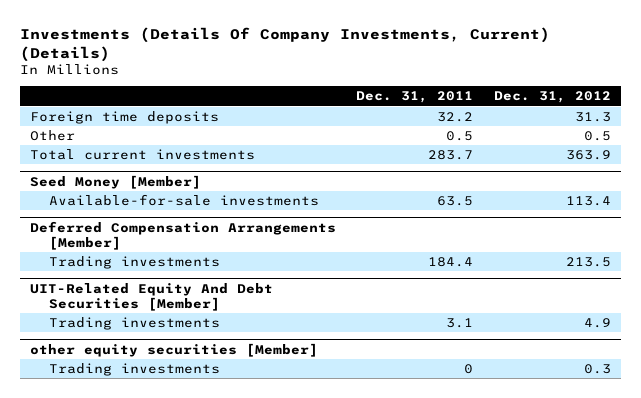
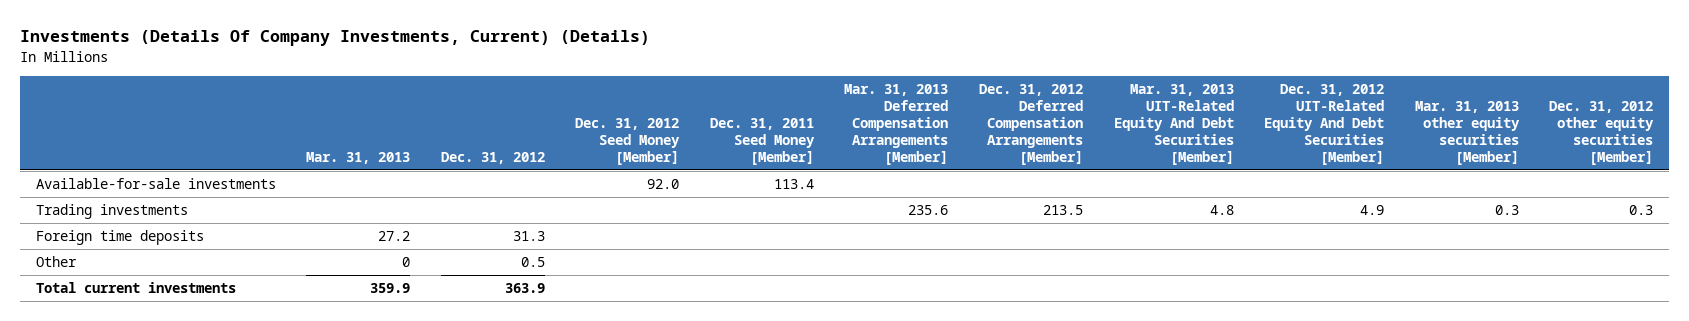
[356,91,474,104] Dec. 31, 2011 -> none
none -> [306,151,411,164] Mar. 31, 2013
none -> [575,117,681,165] Dec. 31, 2012 Seed Money [Member]
none -> [709,117,815,165] Dec. 31, 2011 Seed Money [Member]
none -> [844,83,949,165] Mar. 31, 2013 Deferred Compensation Arrangements [Member]
none -> [979,83,1084,165] Dec. 31, 2012 Deferred Compensation Arrangements [Member]
none -> [1113,83,1234,165] Mar. 31, 2013 UIT-Related Equity And Debt Securities [Member]
none -> [1264,83,1385,165] Dec. 31, 2012 UIT-Related Equity And Debt Securities [Member]
none -> [1414,100,1520,165] Mar. 31, 2013 other equity securities [Member]
none -> [1549,100,1655,165] Dec. 31, 2012 other equity securities [Member]
none -> [35,178,276,190] Available-for-sale investments
none -> [35,204,188,220] Trading investments
[29,174,201,189] Seed Money [Member] -> none
[48,194,319,207] Available-for-sale investments -> none
[29,220,336,250] Deferred Compensation Arrangements [Member] -> none
[48,256,220,270] Trading investments -> none
[29,282,273,311] UIT-Related Equity And Debt Securities [Member] -> none
[48,317,220,331] Trading investments -> none
[29,342,318,357] other equity securities [Member] -> none
[48,363,220,377] Trading investments -> none

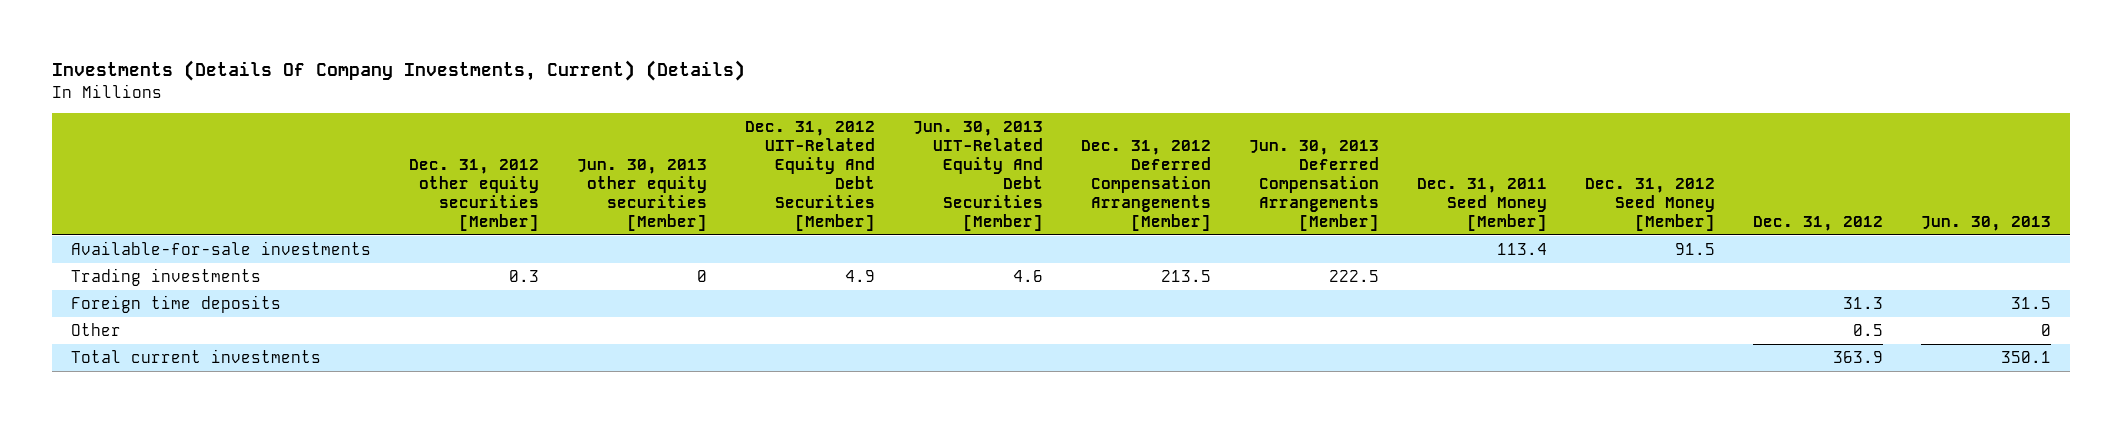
[306,151,411,164] Mar. 31, 2013 -> none
[844,83,949,165] Mar. 31, 2013 Deferred Compensation Arrangements [Member] -> none
[1113,83,1234,165] Mar. 31, 2013 UIT-Related Equity And Debt Securities [Member] -> none
[1414,100,1520,165] Mar. 31, 2013 other equity securities [Member] -> none
none -> [576,159,707,231] Jun. 30, 2013 other equity securities [Member]
none -> [912,121,1043,231] Jun. 30, 2013 UIT-Related Equity And Debt Securities [Member]
none -> [1249,140,1380,231] Jun. 30, 2013 Deferred Compensation Arrangements [Member]
none -> [1921,215,2052,231] Jun. 30, 2013
[647,179,680,190] 92.0 -> [1675,243,1716,256] 91.5

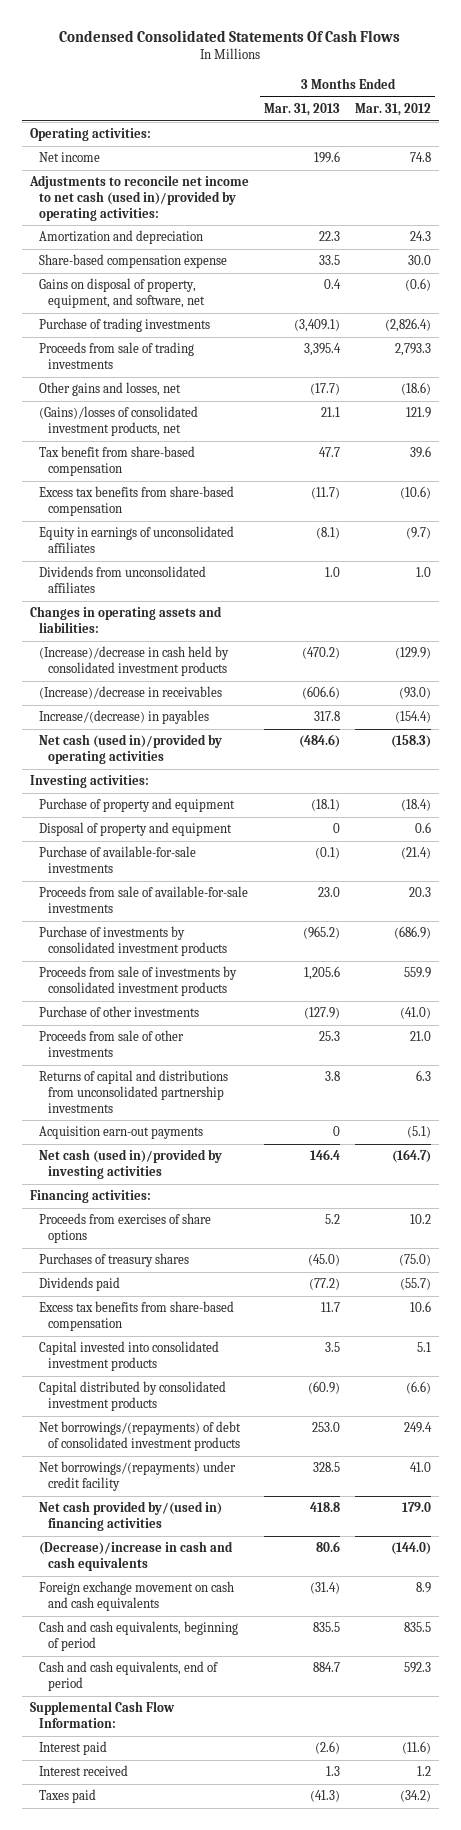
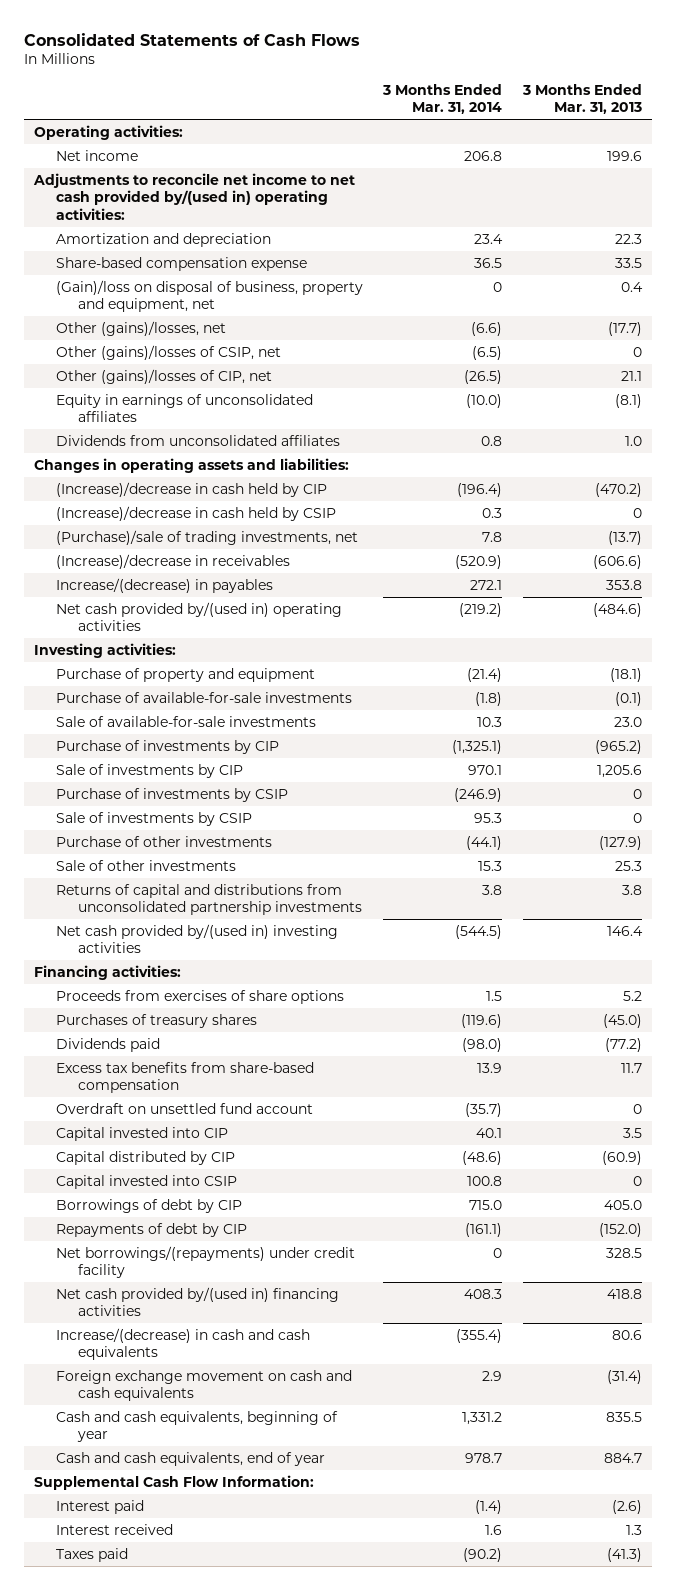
[59,29,401,42] Condensed Consolidated Statements Of Cash Flows -> [24,32,361,46] Consolidated Statements of Cash Flows
[355,102,432,116] Mar. 31, 2012 -> none
none -> [382,83,503,115] 3 Months Ended Mar. 31, 2014
[28,175,249,221] Adjustments to reconcile net income to net cash (used in)/provided by operating activities: -> [33,172,356,220] Adjustments to reconcile net income to net cash provided by/(used in) operating activities:
[38,318,210,333] Purchase of trading investments -> none
[38,342,194,370] Proceeds from sale of trading investments -> none
[38,446,195,477] Tax benefit from share-based compensation -> none
[38,486,234,517] Excess tax benefits from share-based compensation -> none
[38,278,206,309] Gains on disposal of property, equipment, and software, net -> [55,279,363,313] (Gain)/loss on disposal of business, property and equipment, net
[38,382,181,397] Other gains and losses, net -> [55,320,226,336] Other (gains)/losses, net
none -> [55,344,281,360] Other (gains)/losses of CSIP, net
[38,406,198,437] (Gains)/losses of consolidated investment products, net -> [55,368,272,384] Other (gains)/losses of CIP, net
[38,646,229,677] (Increase)/decrease in cash held by consolidated investment products -> [55,481,327,497] (Increase)/decrease in cash held by CIP
none -> [55,505,336,521] (Increase)/decrease in cash held by CSIP
none -> [55,529,358,545] (Purchase)/sale of trading investments, net
[313,711,340,722] 317.8 -> [605,579,642,590] 353.8
[38,734,222,765] Net cash (used in)/provided by operating activities -> [55,601,342,632] Net cash provided by/(used in) operating activities
[38,822,232,837] Disposal of property and equipment -> none
[38,886,248,914] Proceeds from sale of available-for-sale investments -> [55,715,316,727] Sale of available-for-sale investments
[38,926,228,957] Purchase of investments by consolidated investment products -> [55,739,279,754] Purchase of investments by CIP
[38,966,237,997] Proceeds from sale of investments by consolidated investment products -> [55,763,243,778] Sale of investments by CIP
none -> [55,787,288,802] Purchase of investments by CSIP
none -> [55,811,252,826] Sale of investments by CSIP
[38,1030,184,1058] Proceeds from sale of other investments -> [55,859,236,871] Sale of other investments
[38,1126,203,1140] Acquisition earn-out payments -> none
[38,1149,222,1180] Net cash (used in)/provided by investing activities -> [55,923,338,954] Net cash provided by/(used in) investing activities
none -> [55,1102,313,1114] Overdraft on unsettled fund account
[38,1341,219,1372] Capital invested into consolidated investment products -> [55,1126,228,1141] Capital invested into CIP
[38,1381,226,1412] Capital distributed by consolidated investment products -> [55,1150,235,1165] Capital distributed by CIP
none -> [55,1174,237,1189] Capital invested into CSIP
none -> [55,1198,242,1213] Borrowings of debt by CIP
[38,1421,241,1452] Net borrowings/(repayments) of debt of consolidated investment products -> [55,1222,247,1237] Repayments of debt by CIP
[311,1422,340,1433] 253.0 -> [598,1222,642,1237] (152.0)
[38,1541,233,1572] (Decrease)/increase in cash and cash equivalents -> [55,1327,310,1361] Increase/(decrease) in cash and cash equivalents
[38,1621,238,1652] Cash and cash equivalents, beginning of period -> [55,1410,338,1443] Cash and cash equivalents, beginning of year
[38,1661,218,1692] Cash and cash equivalents, end of period -> [55,1451,325,1466] Cash and cash equivalents, end of year

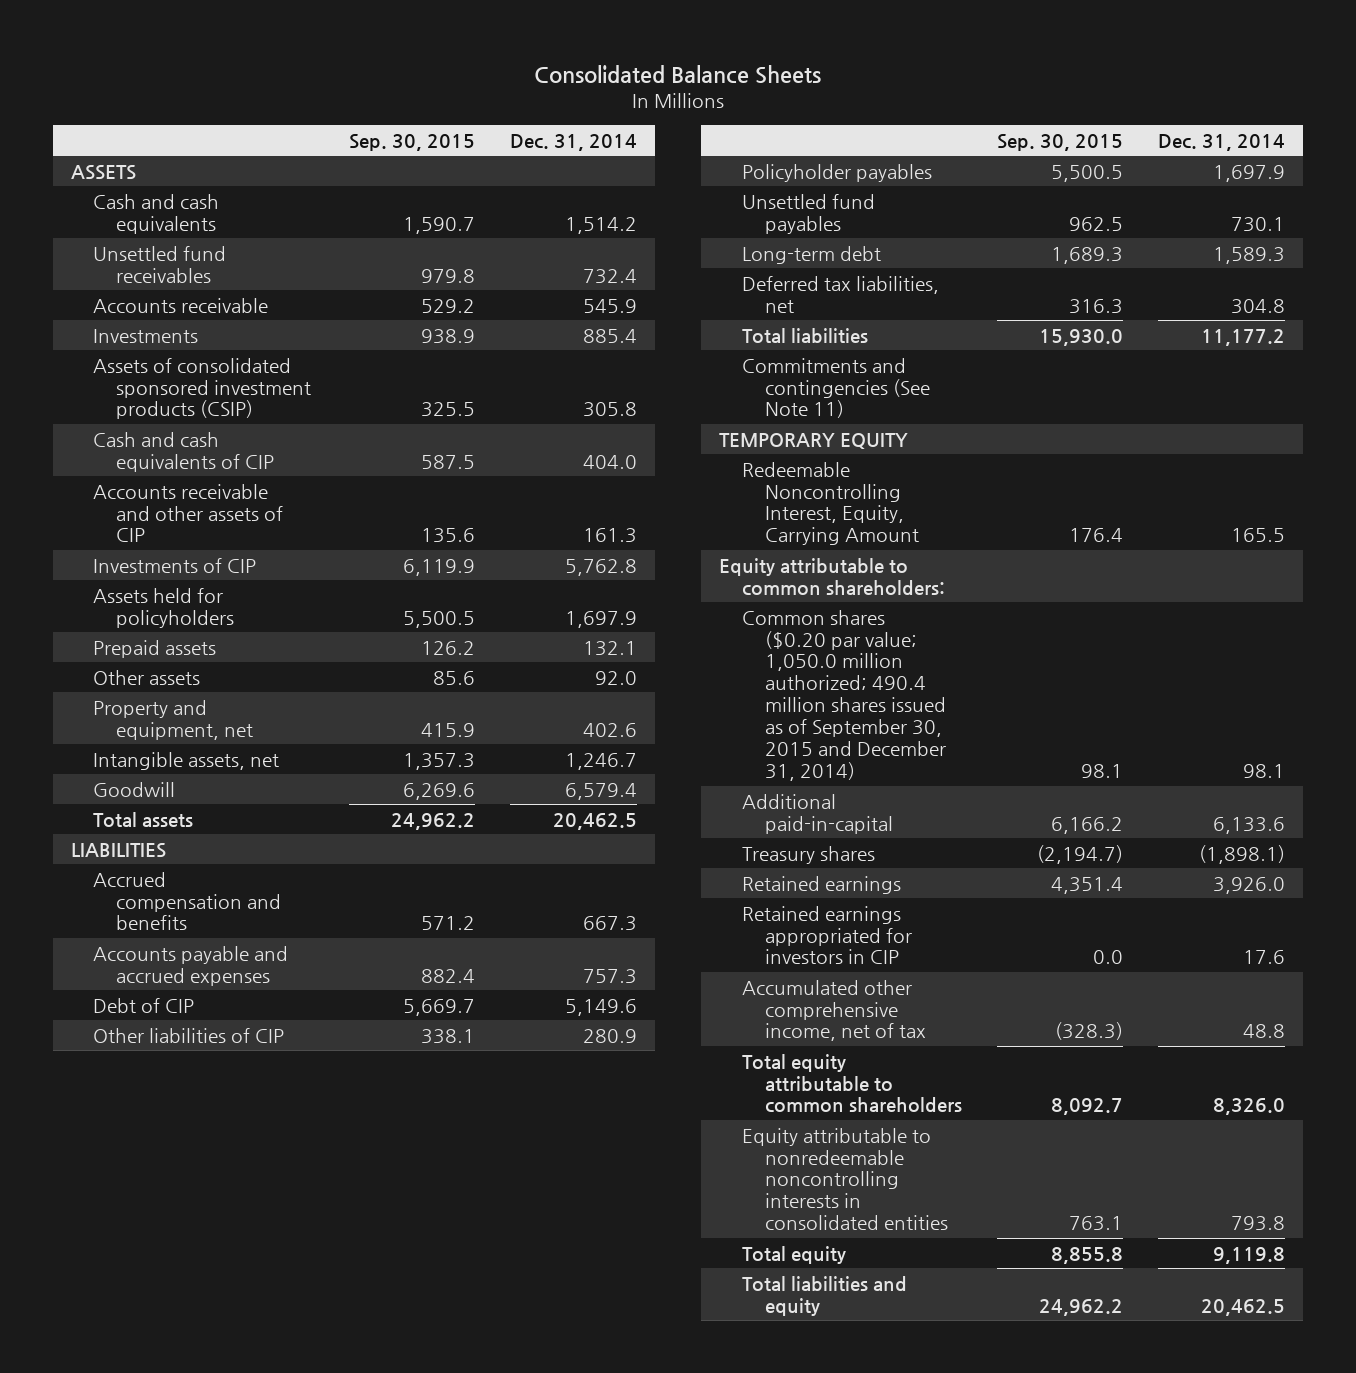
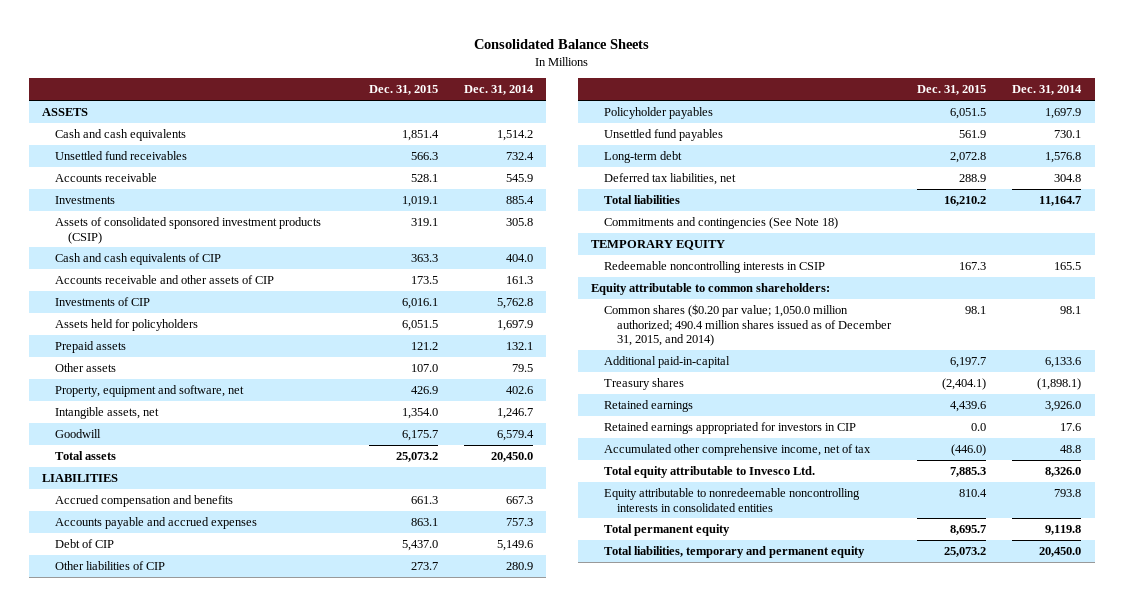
[348,133,475,151] Sep. 30, 2015 -> none
none -> [368,85,438,96] Dec. 31, 2015
[595,670,638,685] 92.0 -> [511,363,533,372] 79.5
[93,699,254,740] Property and equipment, net -> [55,384,245,397] Property, equipment and software, net
[553,812,638,830] 20,462.5 -> [490,451,533,462] 20,450.0
[1213,246,1286,264] 1,589.3 -> [1045,151,1082,163] 1,576.8
[1201,328,1286,346] 11,177.2 -> [1039,195,1082,206] 11,164.7
[741,357,930,419] Commitments and contingencies (See Note 11) -> [603,216,838,229] Commitments and contingencies (See Note 18)
[741,461,919,546] Redeemable Noncontrolling Interest, Equity, Carrying Amount -> [603,260,825,273] Redeemable noncontrolling interests in CSIP
[741,609,946,781] Common shares ($0.20 par value; 1,050.0 million authorized; 490.4 million shares issued as of September 30, 2015 and December 31, 2014) -> [603,303,892,347] Common shares ($0.20 par value; 1,050.0 million authorized; 490.4 million shares issued as of December 31, 2015, and 2014)
[741,1053,962,1114] Total equity attributable to common shareholders -> [603,465,815,478] Total equity attributable to Invesco Ltd.
[741,1245,846,1264] Total equity -> [603,523,730,536] Total permanent equity
[741,1275,907,1316] Total liabilities and equity -> [603,545,865,558] Total liabilities, temporary and permanent equity
[1201,1298,1286,1316] 20,462.5 -> [1039,546,1082,557] 20,450.0

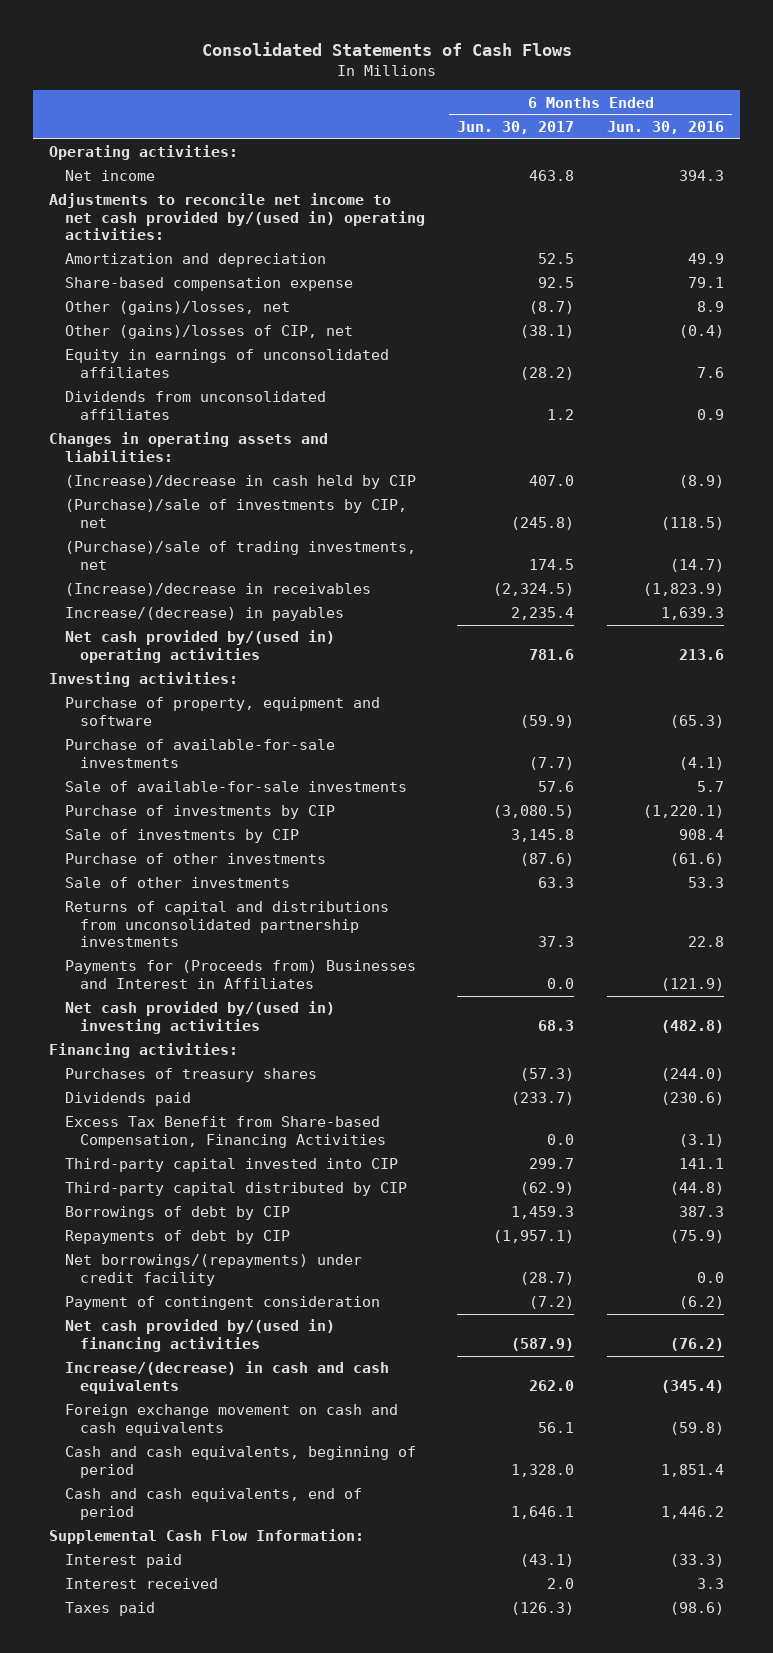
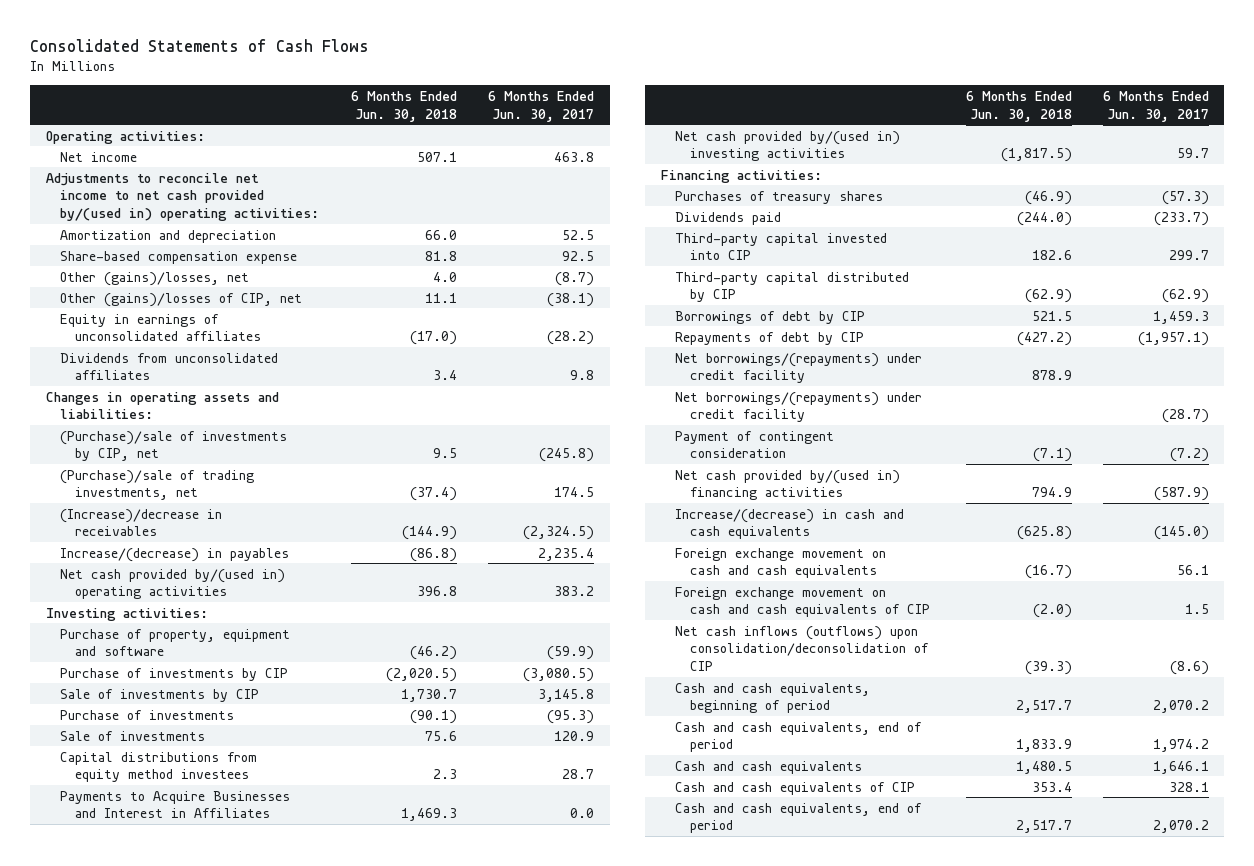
[607,121,725,135] Jun. 30, 2016 -> none
none -> [350,90,457,122] 6 Months Ended Jun. 30, 2018
[547,408,575,420] 1.2 -> [569,370,594,381] 9.8
[64,475,416,490] (Increase)/decrease in cash held by CIP -> none
[529,648,575,660] 781.6 -> [553,586,594,597] 383.2
[64,739,335,768] Purchase of available-for-sale investments -> none
[64,781,407,793] Sale of available-for-sale investments -> none
[64,853,326,865] Purchase of other investments -> [60,709,235,720] Purchase of investments
[520,853,575,867] (87.6) -> [546,709,594,724] (95.3)
[64,877,290,889] Sale of other investments -> [60,730,206,741] Sale of investments
[538,877,575,889] 63.3 -> [553,730,594,741] 120.9
[64,901,389,948] Returns of capital and distributions from unconsolidated partnership investments -> [60,751,258,783] Capital distributions from equity method investees
[538,936,575,948] 37.3 -> [561,769,594,780] 28.7
[64,960,416,989] Payments for (Proceeds from) Businesses and Interest in Affiliates -> [60,790,291,819] Payments to Acquire Businesses and Interest in Affiliates
[538,1019,575,1031] 68.3 -> [1176,148,1209,159] 59.7
[64,1116,387,1148] Excess Tax Benefit from Share-based Compensation, Financing Activities -> none
none -> [675,352,923,384] Net borrowings/(repayments) under credit facility
[529,1379,575,1391] 262.0 -> [1153,526,1209,541] (145.0)
[49,1529,365,1545] Supplemental Cash Flow Information: -> none
[64,1554,182,1569] Interest paid -> none
[64,1578,218,1590] Interest received -> none
[64,1602,155,1617] Taxes paid -> none
none -> [675,586,931,618] Foreign exchange movement on cash and cash equivalents of CIP
none -> [675,625,930,672] Net cash inflows (outflows) upon consolidation/deconsolidation of CIP
[511,1463,575,1477] 1,328.0 -> [1152,700,1209,714] 2,070.2
[511,1505,575,1519] 1,646.1 -> [1152,739,1209,753] 1,974.2
none -> [675,760,863,774] Cash and cash equivalents
none -> [675,781,916,795] Cash and cash equivalents of CIP
none -> [675,802,923,834] Cash and cash equivalents, end of period

